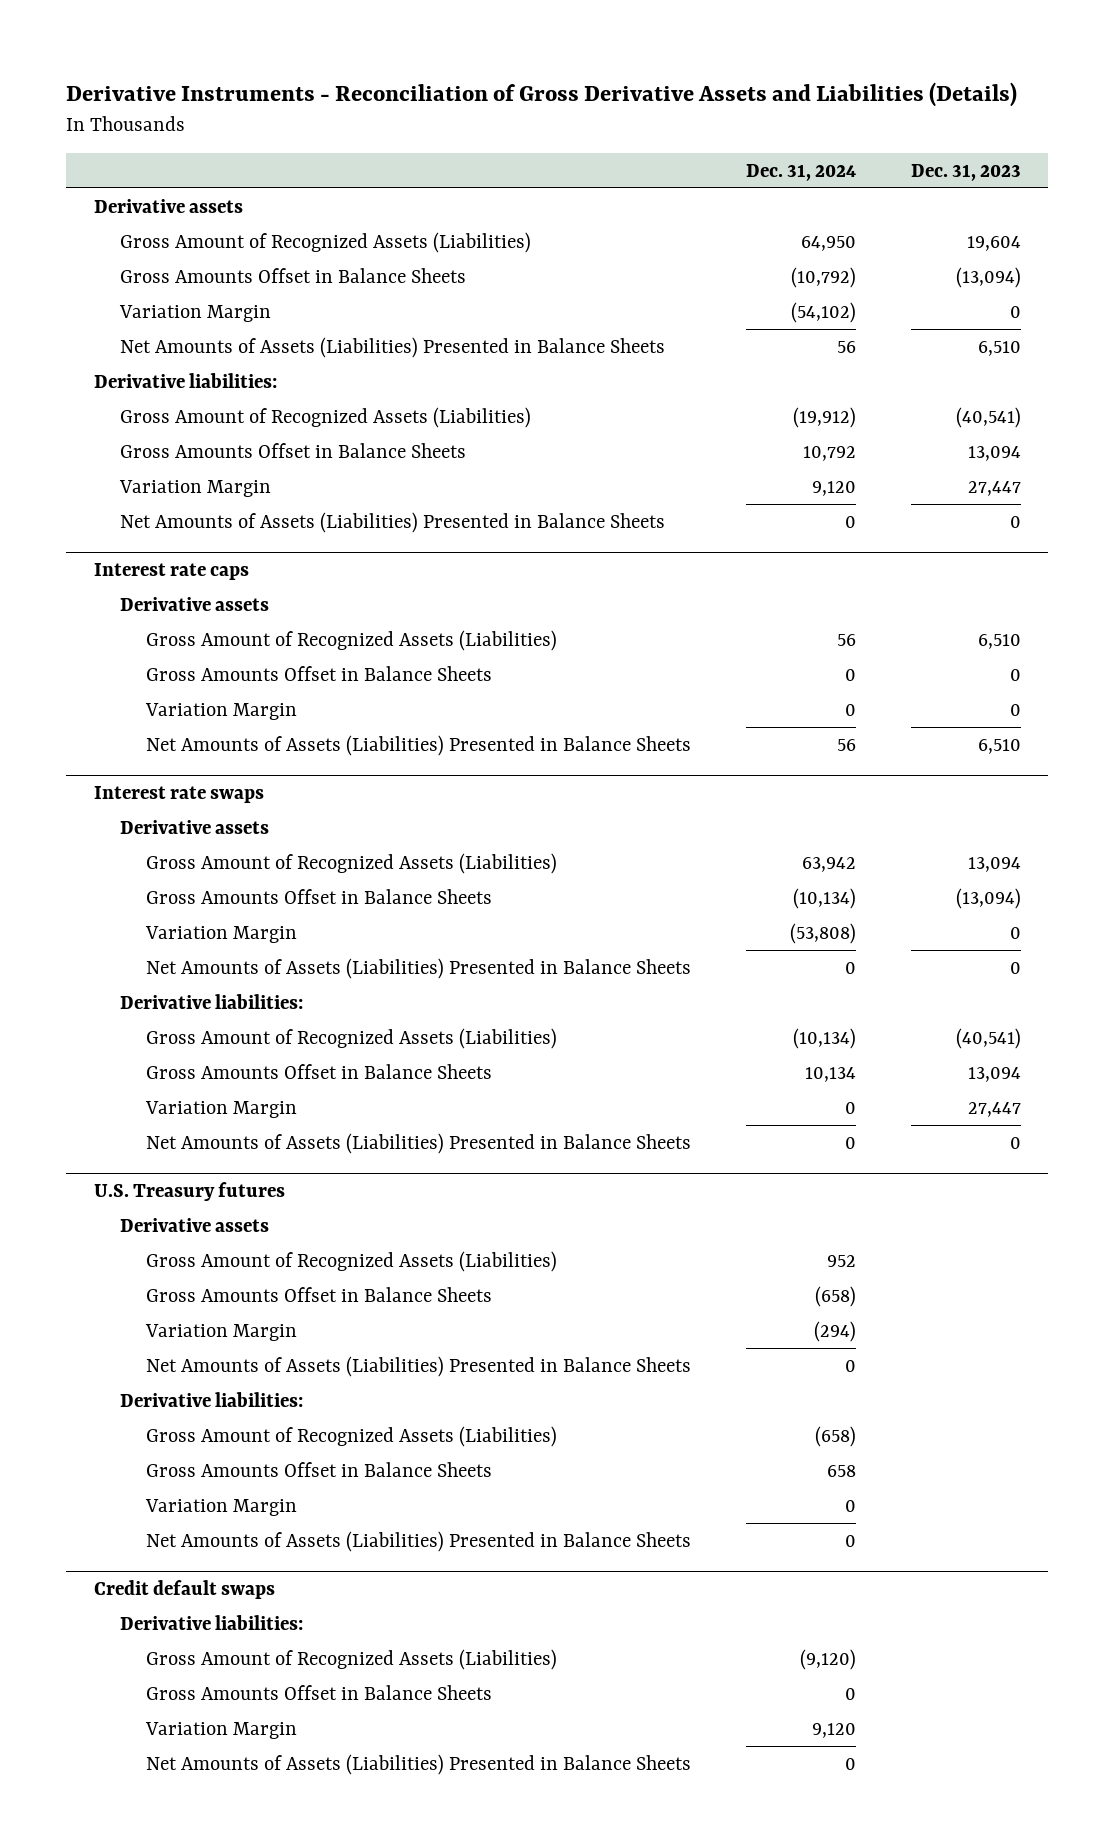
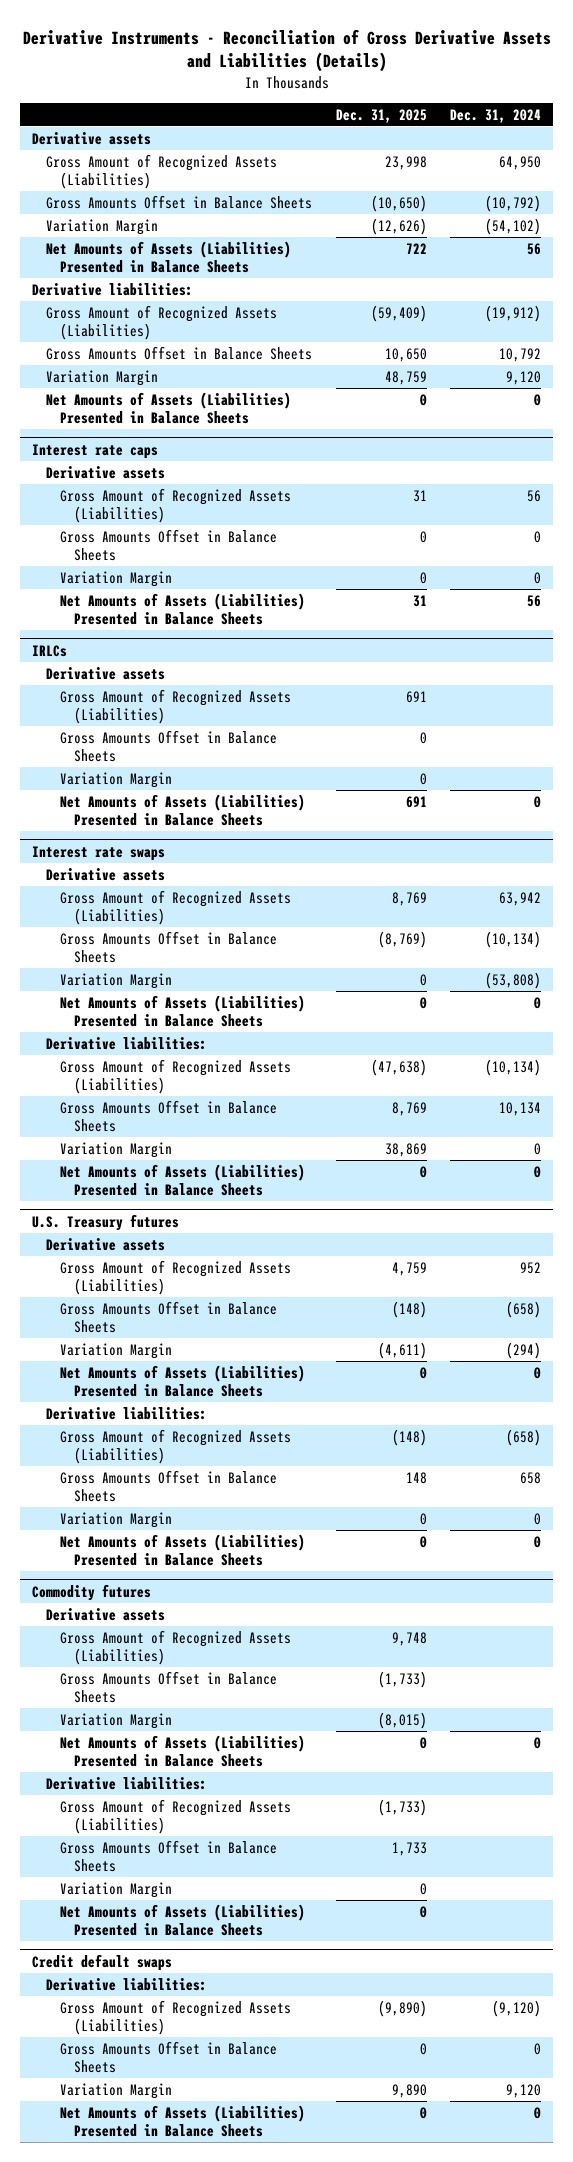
[910,163,1021,181] Dec. 31, 2023 -> none
none -> [335,108,427,123] Dec. 31, 2025
none -> [31,644,67,657] IRLCs
none -> [46,666,166,680] Derivative assets
none -> [60,688,292,724] Gross Amount of Recognized Assets (Liabilities)
none -> [60,729,278,762] Gross Amounts Offset in Balance Sheets
none -> [60,771,173,788] Variation Margin
none -> [60,793,306,826] Net Amounts of Assets (Liabilities) Presented in Balance Sheets
none -> [31,1583,151,1601] Commodity futures
none -> [46,1607,166,1621] Derivative assets
none -> [60,1629,292,1665] Gross Amount of Recognized Assets (Liabilities)
none -> [60,1670,278,1703] Gross Amounts Offset in Balance Sheets
none -> [60,1712,173,1729] Variation Margin
none -> [60,1734,306,1767] Net Amounts of Assets (Liabilities) Presented in Balance Sheets
none -> [46,1776,208,1790] Derivative liabilities:
none -> [60,1798,292,1834] Gross Amount of Recognized Assets (Liabilities)
none -> [60,1839,278,1872] Gross Amounts Offset in Balance Sheets
none -> [60,1881,173,1898] Variation Margin
none -> [60,1903,306,1936] Net Amounts of Assets (Liabilities) Presented in Balance Sheets

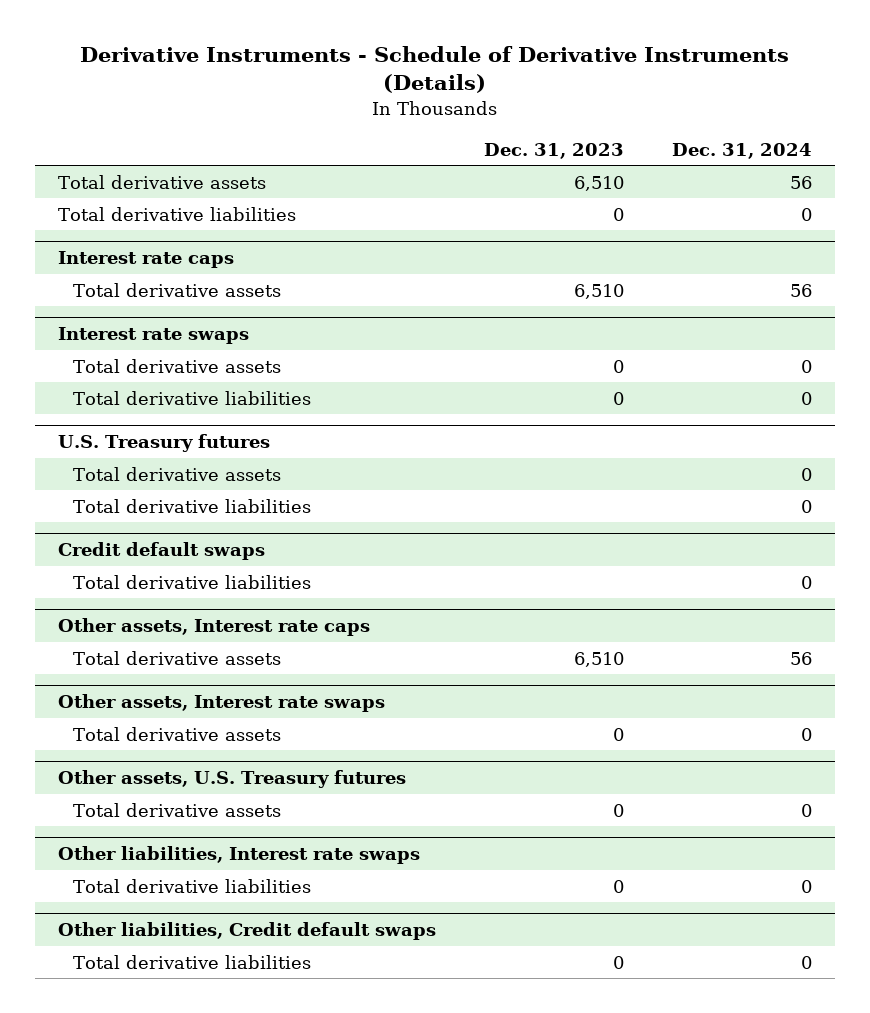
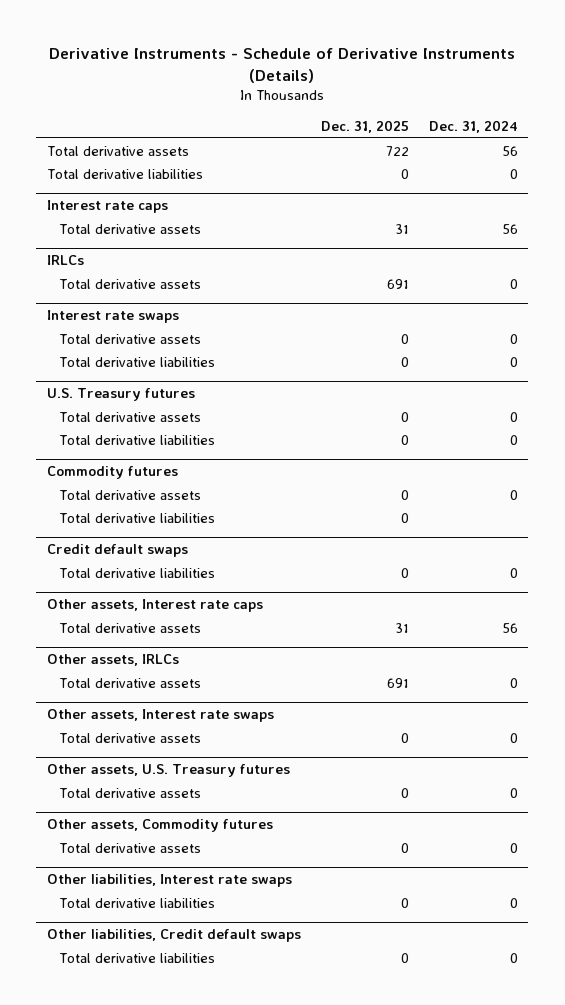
[483,142,624,159] Dec. 31, 2023 -> none
none -> [320,119,409,133] Dec. 31, 2025
none -> [46,254,84,265] IRLCs
none -> [58,278,201,289] Total derivative assets
none -> [46,465,178,479] Commodity futures
none -> [58,489,201,500] Total derivative assets
none -> [58,512,215,523] Total derivative liabilities
none -> [46,653,179,666] Other assets, IRLCs
none -> [58,677,201,688] Total derivative assets
none -> [46,818,273,832] Other assets, Commodity futures
none -> [58,842,201,853] Total derivative assets

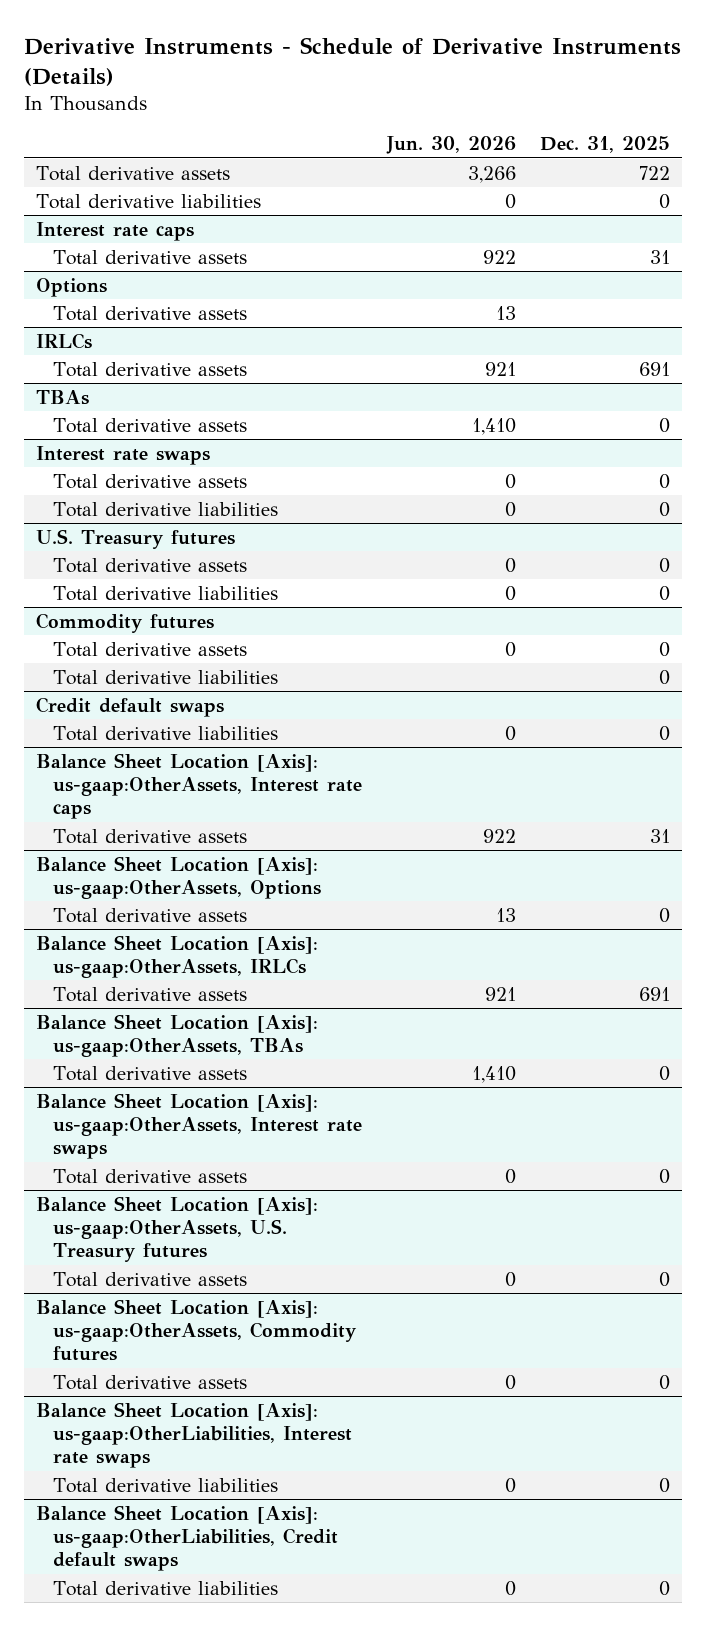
[429,119,519,133] Dec. 31, 2024 -> none
none -> [385,136,516,155] Jun. 30, 2026
none -> [36,277,108,297] Options
none -> [52,305,247,321] Total derivative assets
none -> [36,389,90,405] TBAs
none -> [52,417,247,433] Total derivative assets
[46,598,263,612] Other assets, Interest rate caps -> none
none -> [36,752,362,820] Balance Sheet Location [Axis]: us-gaap:OtherAssets, Interest rate caps
[46,653,179,666] Other assets, IRLCs -> none
none -> [36,855,321,899] Balance Sheet Location [Axis]: us-gaap:OtherAssets, Options
none -> [52,907,247,923] Total derivative assets
none -> [36,934,319,978] Balance Sheet Location [Axis]: us-gaap:OtherAssets, IRLCs
[46,708,274,722] Other assets, Interest rate swaps -> none
none -> [36,1013,319,1057] Balance Sheet Location [Axis]: us-gaap:OtherAssets, TBAs
[46,763,290,777] Other assets, U.S. Treasury futures -> none
none -> [36,1092,362,1160] Balance Sheet Location [Axis]: us-gaap:OtherAssets, Interest rate swaps
[46,818,273,832] Other assets, Commodity futures -> none
none -> [36,1195,319,1263] Balance Sheet Location [Axis]: us-gaap:OtherAssets, U.S. Treasury futures
[46,873,292,887] Other liabilities, Interest rate swaps -> none
none -> [36,1298,357,1362] Balance Sheet Location [Axis]: us-gaap:OtherAssets, Commodity futures
none -> [52,1374,247,1390] Total derivative assets
none -> [36,1401,352,1469] Balance Sheet Location [Axis]: us-gaap:OtherLiabilities, Interest rate swaps
[46,928,301,942] Other liabilities, Credit default swaps -> none
none -> [36,1504,338,1572] Balance Sheet Location [Axis]: us-gaap:OtherLiabilities, Credit default swaps

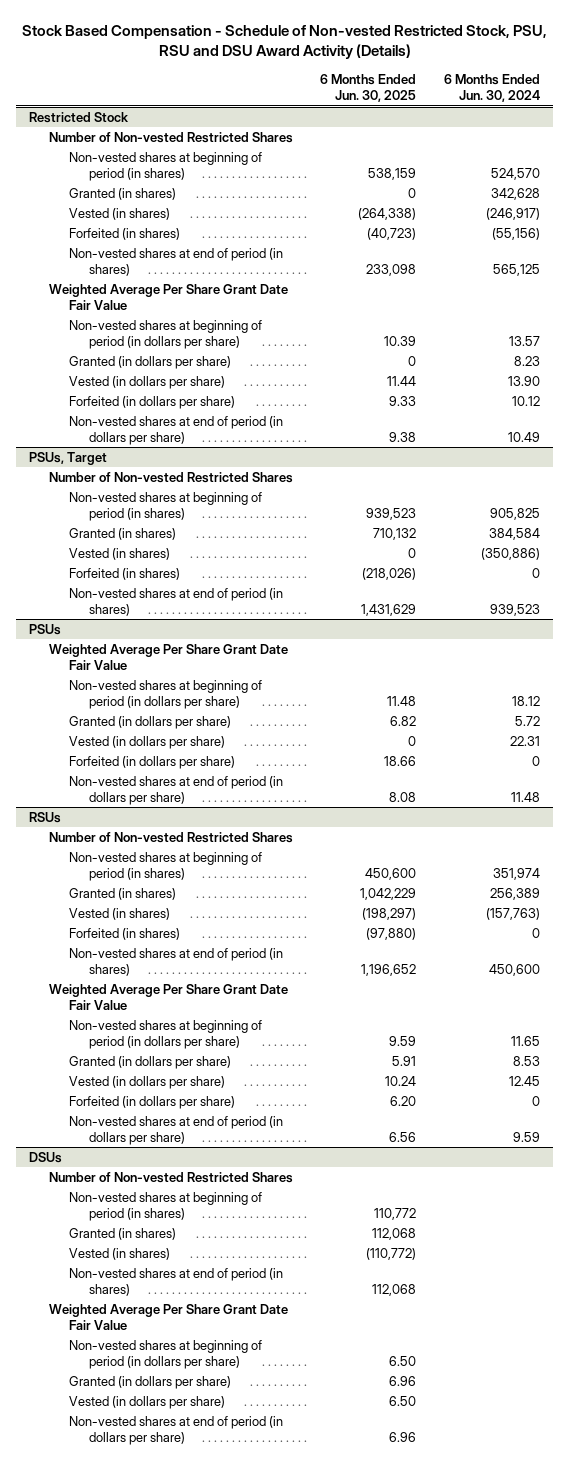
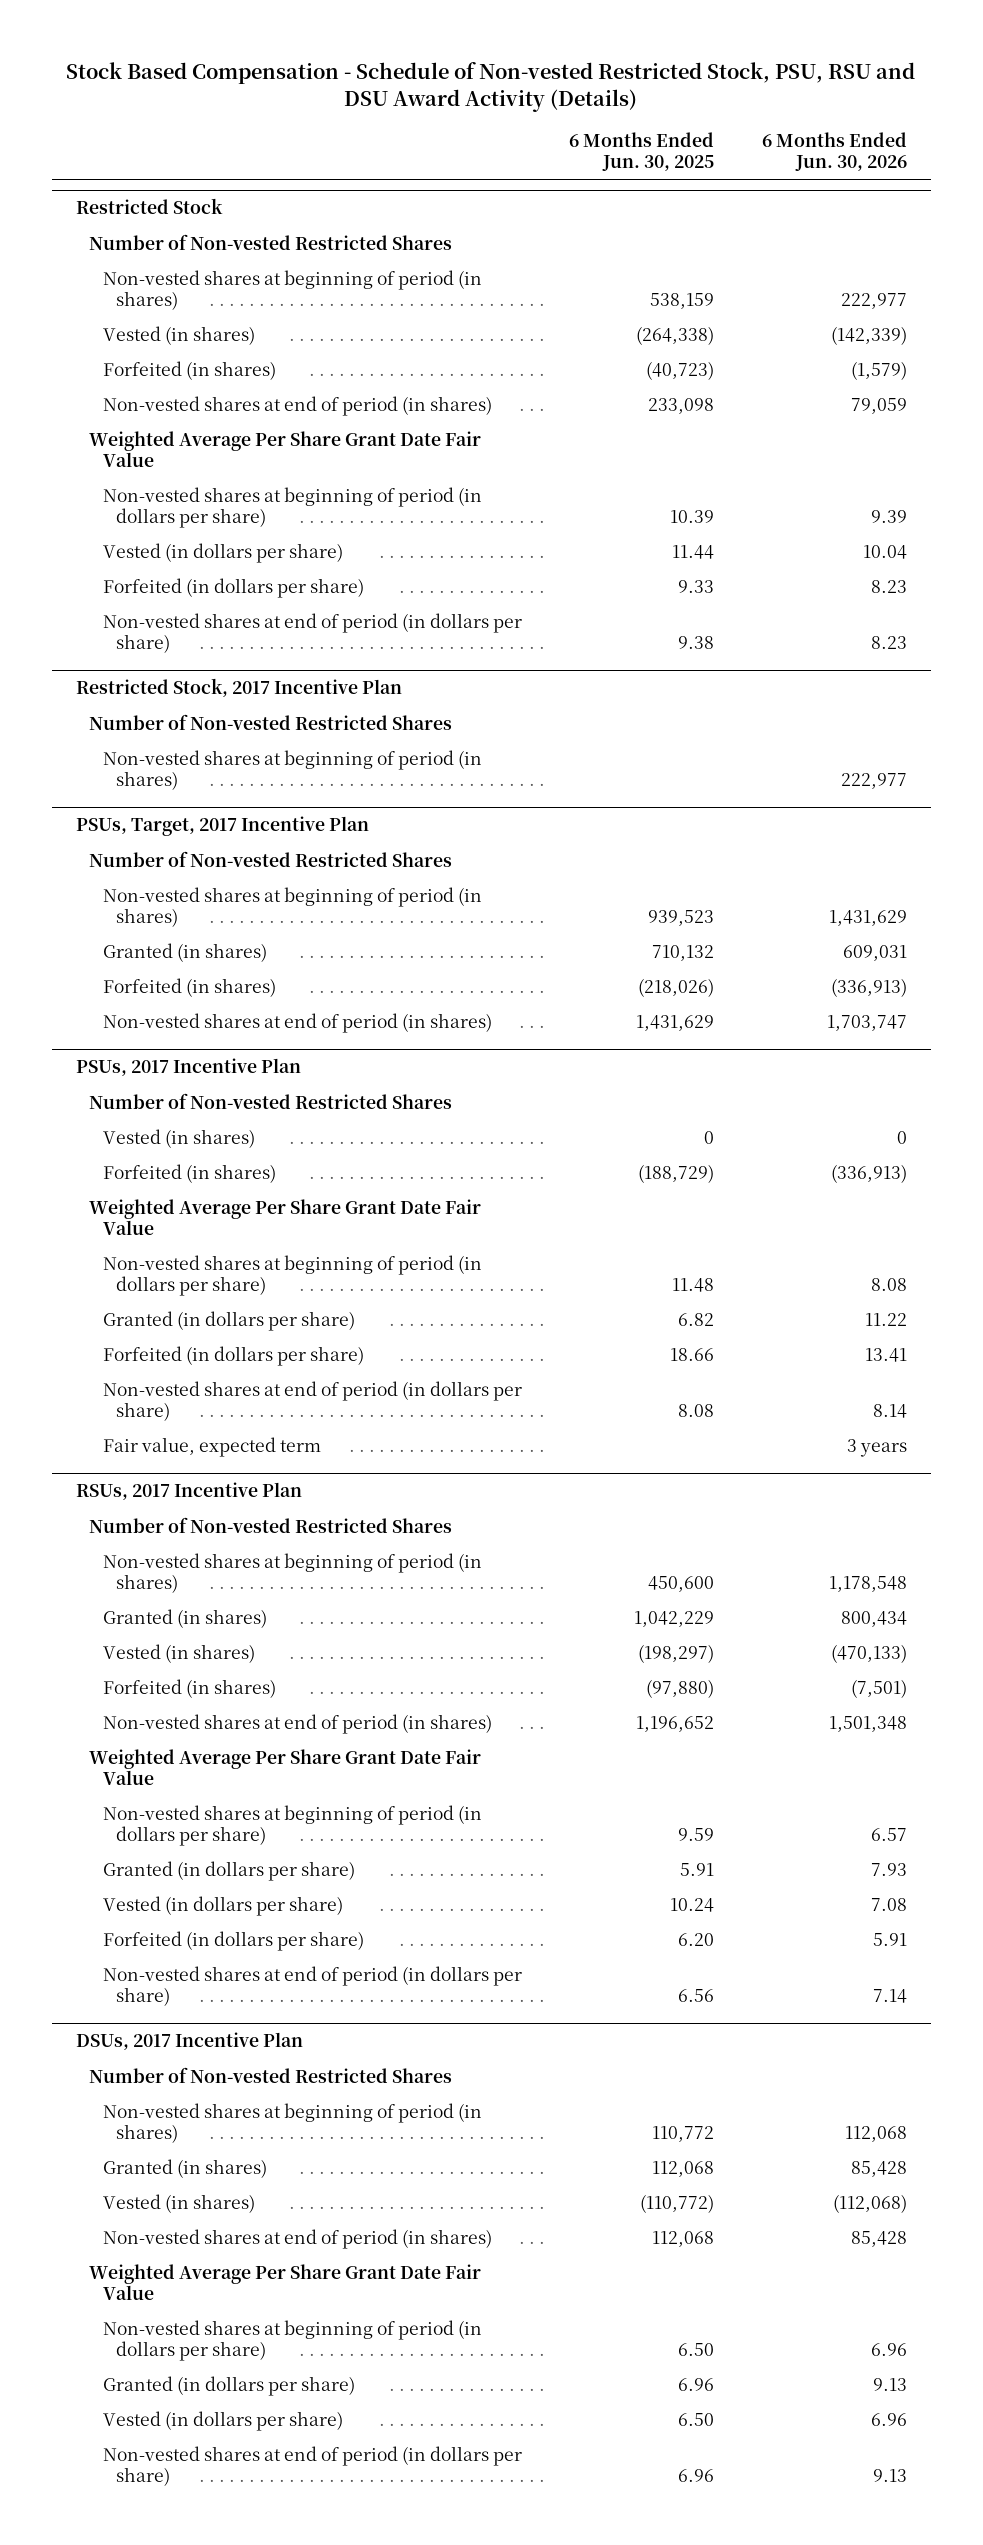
[443,74,540,103] 6 Months Ended Jun. 30, 2024 -> none
none -> [762,131,908,171] 6 Months Ended Jun. 30, 2026
[69,187,177,200] Granted (in shares) -> none
[69,355,232,369] Granted (in dollars per share) -> none
[29,451,108,465] PSUs, Target -> none
none -> [75,678,402,698] Restricted Stock, 2017 Incentive Plan
none -> [102,749,482,791] Non-vested shares at beginning of period (in shares)
none -> [75,816,369,837] PSUs, Target, 2017 Incentive Plan
none -> [89,850,453,867] Number of Non-vested Restricted Shares
[69,547,171,560] Vested (in shares) -> none
[29,623,62,635] PSUs -> none
none -> [75,1058,301,1077] PSUs, 2017 Incentive Plan
none -> [89,1092,453,1109] Number of Non-vested Restricted Shares
none -> [102,1128,255,1148] Vested (in shares)
none -> [102,1163,276,1183] Forfeited (in shares)
[69,735,226,749] Vested (in dollars per share) -> none
[29,811,62,823] RSUs -> none
none -> [102,1436,321,1457] Fair value, expected term
none -> [75,1482,302,1501] RSUs, 2017 Incentive Plan
[29,1151,63,1163] DSUs -> none
none -> [75,2032,303,2051] DSUs, 2017 Incentive Plan

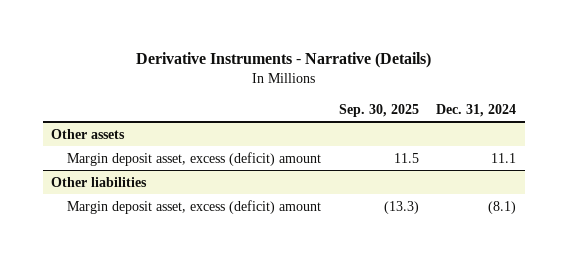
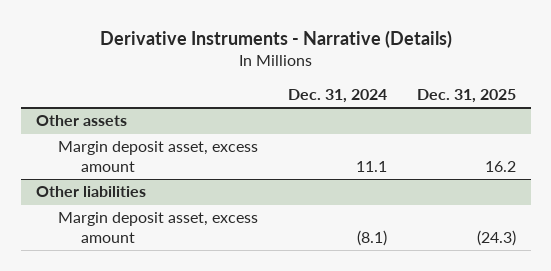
[338,103,419,117] Sep. 30, 2025 -> none
none -> [416,89,516,104] Dec. 31, 2025
[66,151,321,166] Margin deposit asset, excess (deficit) amount -> [58,141,259,172] Margin deposit asset, excess amount
[66,199,321,214] Margin deposit asset, excess (deficit) amount -> [58,212,259,243] Margin deposit asset, excess amount

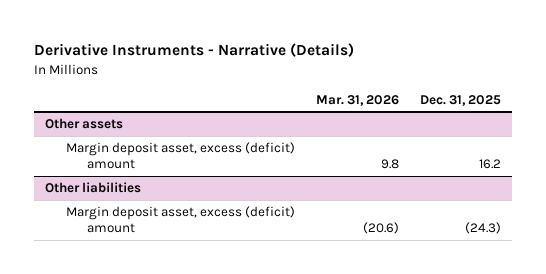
[288,89,388,104] Dec. 31, 2024 -> none
none -> [316,94,400,106] Mar. 31, 2026
[58,141,259,172] Margin deposit asset, excess amount -> [65,142,295,169] Margin deposit asset, excess (deficit) amount
[58,212,259,243] Margin deposit asset, excess amount -> [65,206,295,233] Margin deposit asset, excess (deficit) amount

